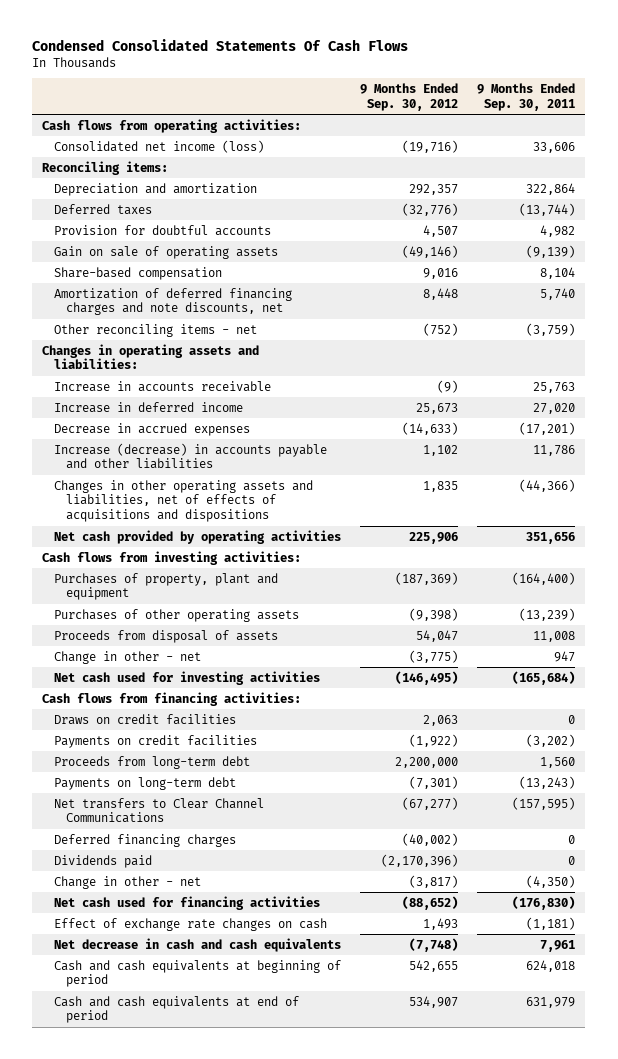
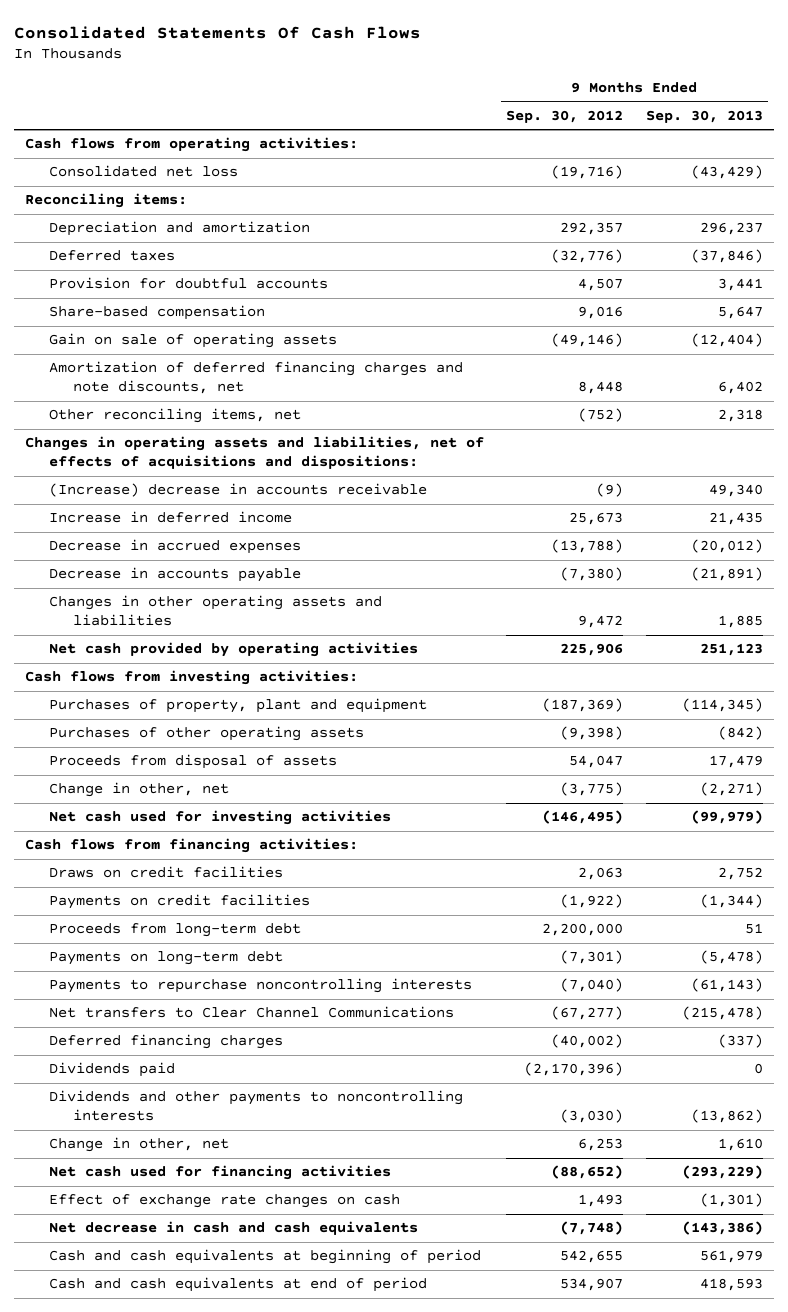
[32,38,409,51] Condensed Consolidated Statements Of Cash Flows -> [14,25,422,39] Consolidated Statements Of Cash Flows
[477,83,576,111] 9 Months Ended Sep. 30, 2011 -> none
none -> [645,109,763,123] Sep. 30, 2013
[53,139,264,153] Consolidated net income (loss) -> [48,165,238,178] Consolidated net loss
[53,245,278,259] Gain on sale of operating assets -> [48,333,337,349] Gain on sale of operating assets
[53,323,257,337] Other reconciling items - net -> [48,408,301,424] Other reconciling items, net
[42,343,260,370] Changes in operating assets and liabilities: -> [25,436,485,470] Changes in operating assets and liabilities, net of effects of acquisitions and dispositions:
[53,380,271,392] Increase in accounts receivable -> [48,483,427,498] (Increase) decrease in accounts receivable
[402,421,459,435] (14,633) -> [551,539,624,554] (13,788)
[53,442,327,470] Increase (decrease) in accounts payable and other liabilities -> [48,567,301,583] Decrease in accounts payable
[423,444,459,456] 1,102 -> [560,567,624,582] (7,380)
[53,479,313,522] Changes in other operating assets and liabilities, net of effects of acquisitions and dispositions -> [48,595,382,627] Changes in other operating assets and liabilities
[423,480,459,492] 1,835 -> [578,615,624,629] 9,472
[53,650,201,664] Change in other - net -> [48,782,229,798] Change in other, net
none -> [48,978,472,994] Payments to repurchase noncontrolling interests
none -> [48,1090,463,1122] Dividends and other payments to noncontrolling interests
[53,875,201,889] Change in other - net -> [48,1137,229,1153] Change in other, net
[409,874,459,888] (3,817) -> [578,1138,624,1152] 6,253

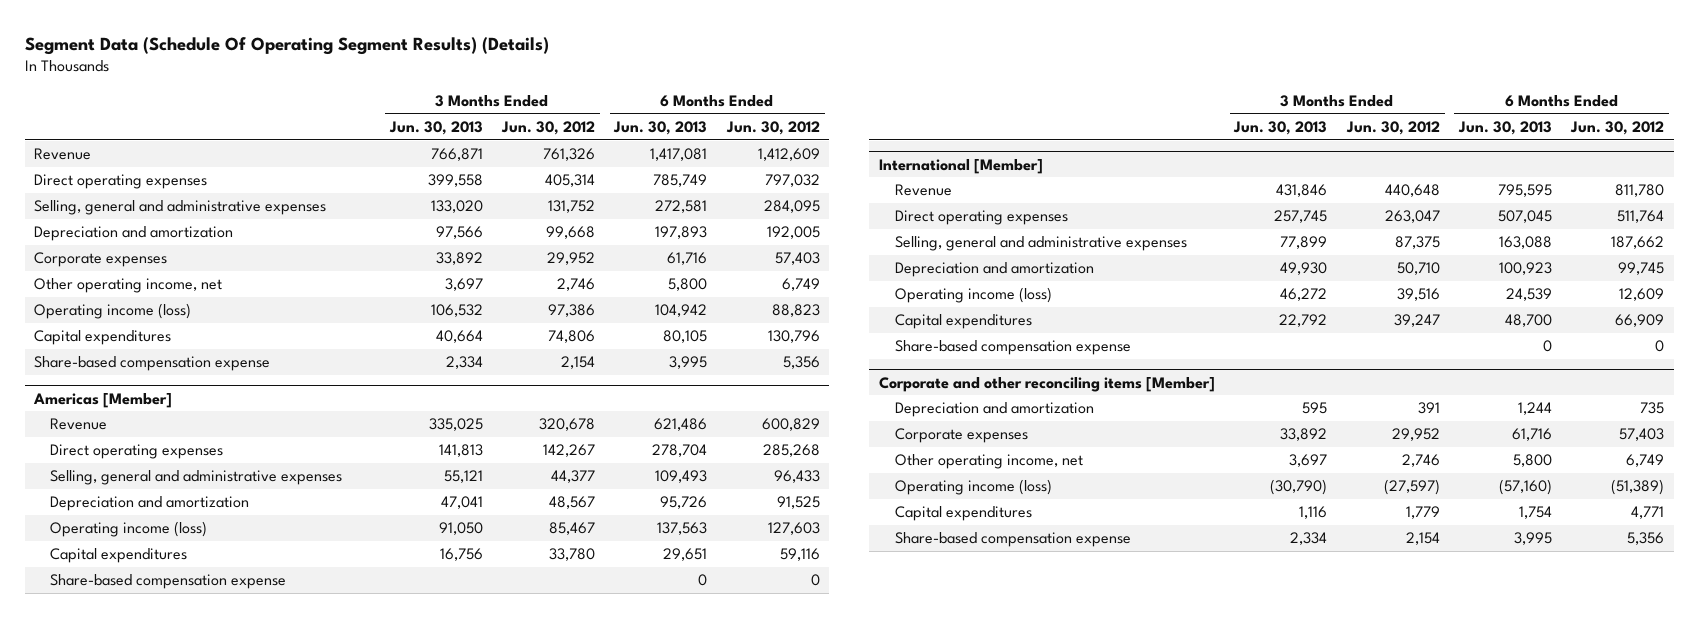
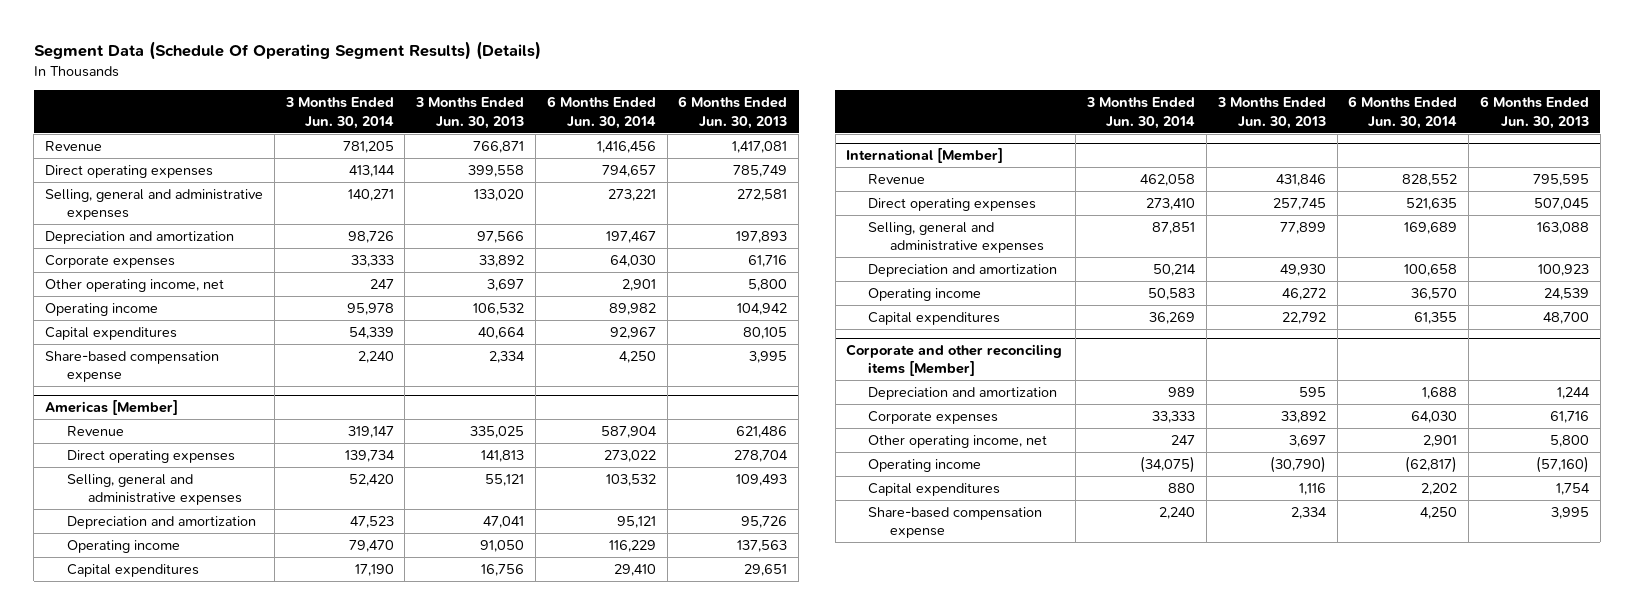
[501,120,596,135] Jun. 30, 2012 -> none
[725,120,820,135] Jun. 30, 2012 -> none
none -> [284,97,394,129] 3 Months Ended Jun. 30, 2014
none -> [546,96,656,129] 6 Months Ended Jun. 30, 2014
[34,303,192,320] Operating income (loss) -> [44,303,158,317] Operating income
[50,521,208,538] Operating income (loss) -> [66,540,180,554] Operating income
[50,574,287,590] Share-based compensation expense -> none
[894,287,1052,304] Operating income (loss) -> [868,288,982,302] Operating income
[894,340,1131,356] Share-based compensation expense -> none
[894,479,1052,496] Operating income (loss) -> [868,459,982,473] Operating income

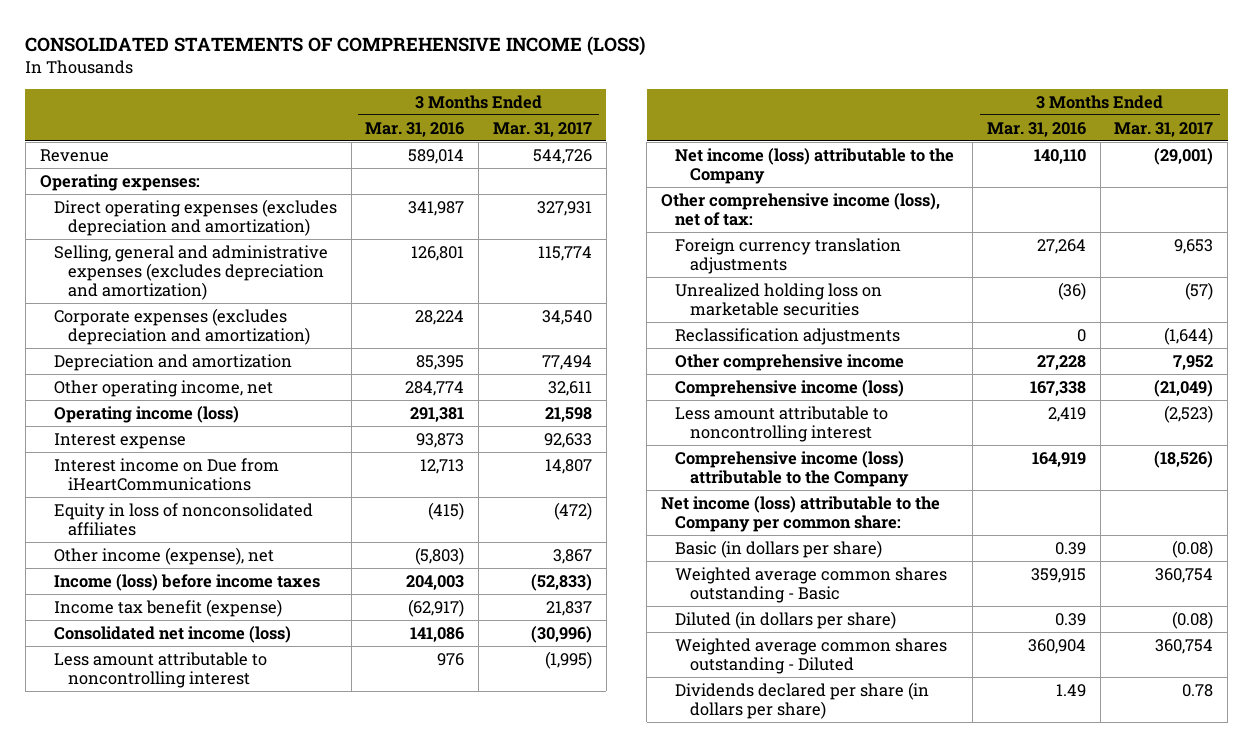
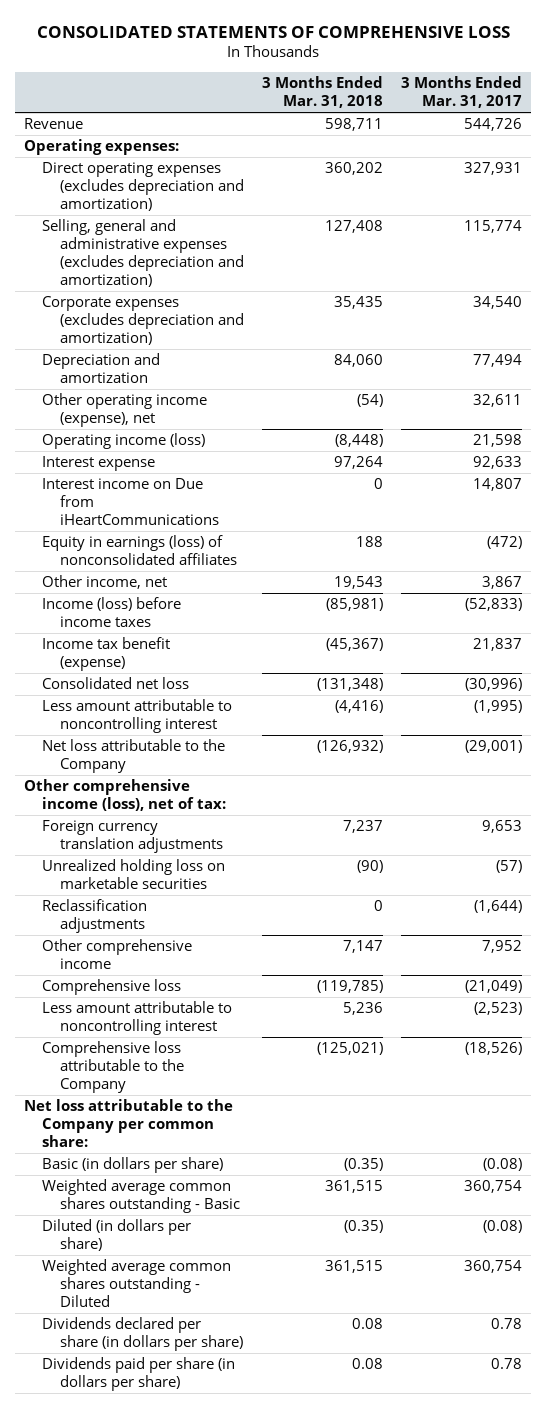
[25,35,646,56] CONSOLIDATED STATEMENTS OF COMPREHENSIVE INCOME (LOSS) -> [36,25,510,38] CONSOLIDATED STATEMENTS OF COMPREHENSIVE LOSS
[365,121,465,137] Mar. 31, 2016 -> none
none -> [262,76,384,109] 3 Months Ended Mar. 31, 2018
[54,379,274,397] Other operating income, net -> [42,393,208,428] Other operating income (expense), net
[54,502,314,537] Equity in loss of nonconsolidated affiliates -> [42,535,238,566] Equity in earnings (loss) of nonconsolidated affiliates
[54,546,275,565] Other income (expense), net -> [42,575,168,590] Other income, net
[54,625,292,643] Consolidated net income (loss) -> [42,677,190,690] Consolidated net loss
[675,147,955,185] Net income (loss) attributable to the Company -> [42,739,226,774] Net loss attributable to the Company
[675,379,905,397] Comprehensive income (loss) -> [42,979,182,996] Comprehensive loss
[675,450,909,488] Comprehensive income (loss) attributable to the Company -> [42,1041,185,1094] Comprehensive loss attributable to the Company
[661,495,941,533] Net income (loss) attributable to the Company per common share: -> [23,1099,233,1148] Net loss attributable to the Company per common share:
none -> [42,1357,236,1392] Dividends paid per share (in dollars per share)

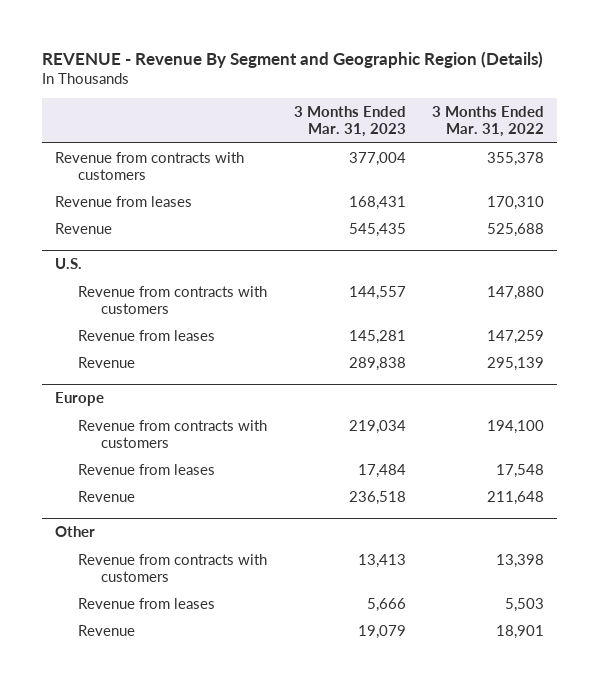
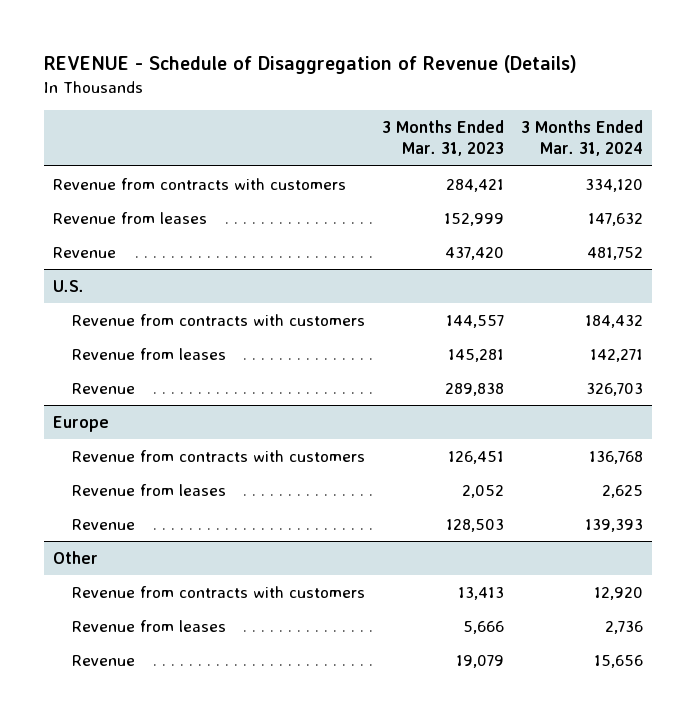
[42,50,544,68] REVENUE - Revenue By Segment and Geographic Region (Details) -> [44,55,578,75] REVENUE - Schedule of Disaggregation of Revenue (Details)
[431,106,544,138] 3 Months Ended Mar. 31, 2022 -> none
none -> [521,119,644,157] 3 Months Ended Mar. 31, 2024
[348,151,406,166] 377,004 -> [446,178,505,192] 284,421
[348,195,406,210] 168,431 -> [444,212,505,226] 152,999
[348,222,406,237] 545,435 -> [445,246,505,260] 437,420
[348,419,406,434] 219,034 -> [448,450,505,464] 126,451
[357,463,406,478] 17,484 -> [462,484,505,498] 2,052
[348,490,406,505] 236,518 -> [446,518,505,532] 128,503

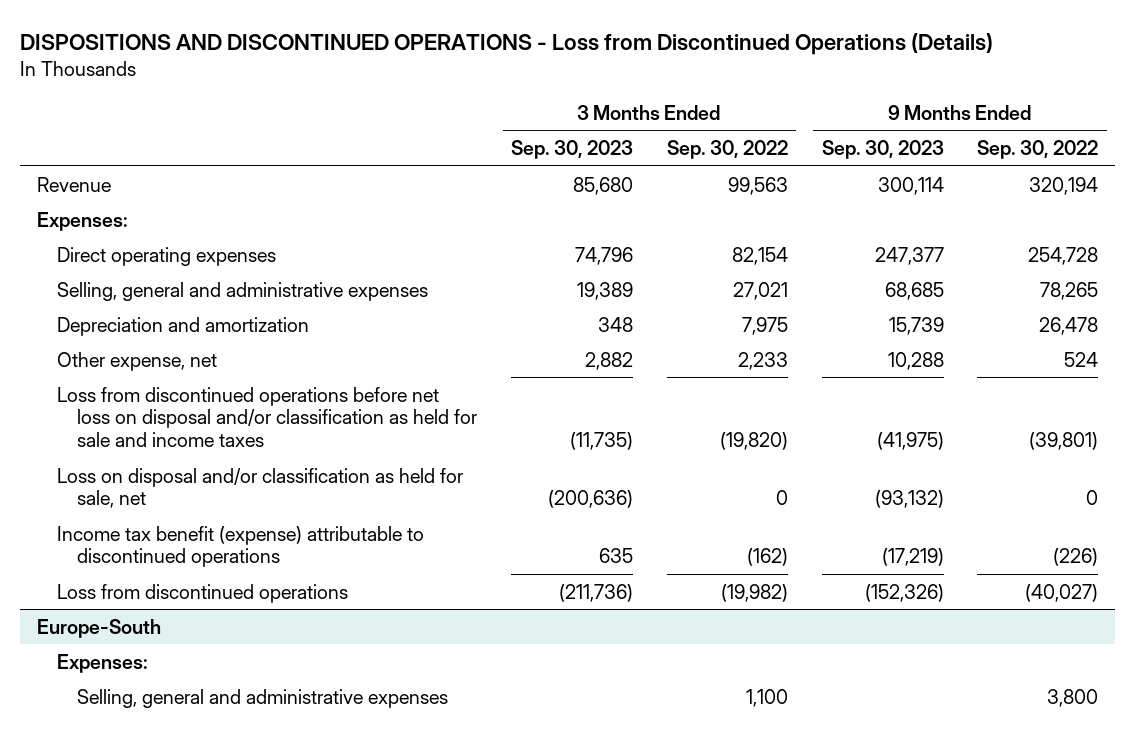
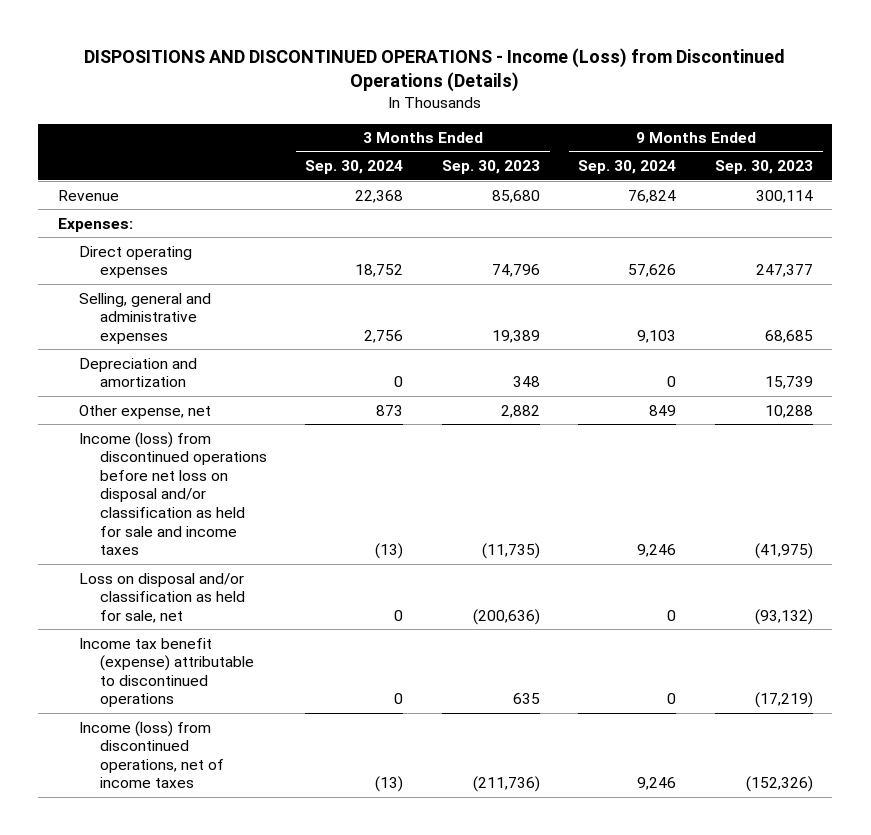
[20,32,994,55] DISPOSITIONS AND DISCONTINUED OPERATIONS - Loss from Discontinued Operations (Details) -> [84,47,786,92] DISPOSITIONS AND DISCONTINUED OPERATIONS - Income (Loss) from Discontinued Operations (Details)
[666,140,788,160] Sep. 30, 2022 -> none
[977,140,1099,160] Sep. 30, 2022 -> none
none -> [305,160,404,175] Sep. 30, 2024
none -> [578,160,677,175] Sep. 30, 2024
[57,386,478,448] Loss from discontinued operations before net loss on disposal and/or classification as held for sale and income taxes -> [78,431,267,556] Income (loss) from discontinued operations before net loss on disposal and/or classification as held for sale and income taxes
[36,618,161,638] Europe-South -> none
[57,653,149,673] Expenses: -> none
[77,688,449,708] Selling, general and administrative expenses -> none
[57,583,349,603] Loss from discontinued operations -> [78,720,224,789] Income (loss) from discontinued operations, net of income taxes

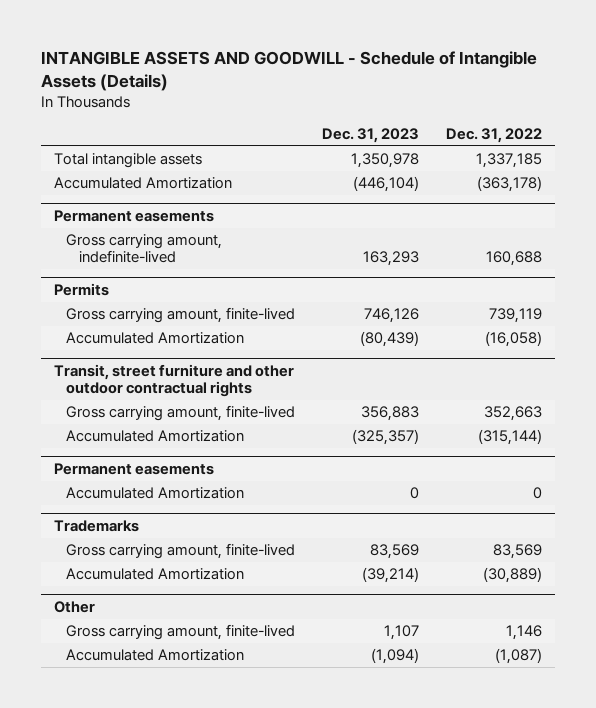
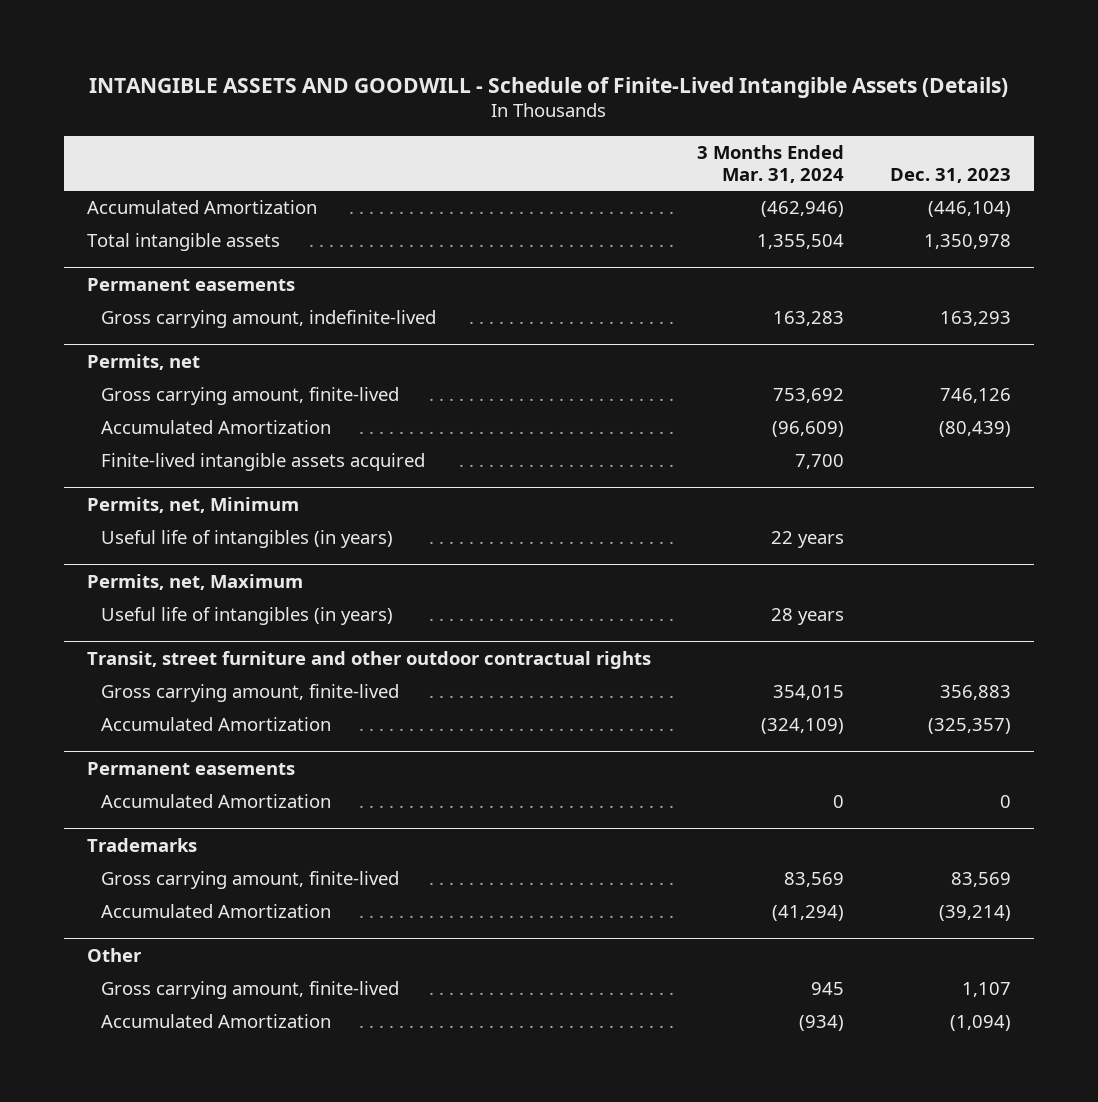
[40,50,537,91] INTANGIBLE ASSETS AND GOODWILL - Schedule of Intangible Assets (Details) -> [88,76,1008,98] INTANGIBLE ASSETS AND GOODWILL - Schedule of Finite-Lived Intangible Assets (Details)
[445,127,542,143] Dec. 31, 2022 -> none
none -> [696,144,844,183] 3 Months Ended Mar. 31, 2024
[54,153,203,169] Total intangible assets -> [87,233,281,252] Total intangible assets
[54,282,110,296] Permits -> [87,354,201,371] Permits, net
none -> [100,453,425,472] Finite-lived intangible assets acquired
none -> [87,497,300,514] Permits, net, Minimum
none -> [100,530,393,549] Useful life of intangibles (in years)
none -> [87,574,304,591] Permits, net, Maximum
none -> [100,607,393,626] Useful life of intangibles (in years)

